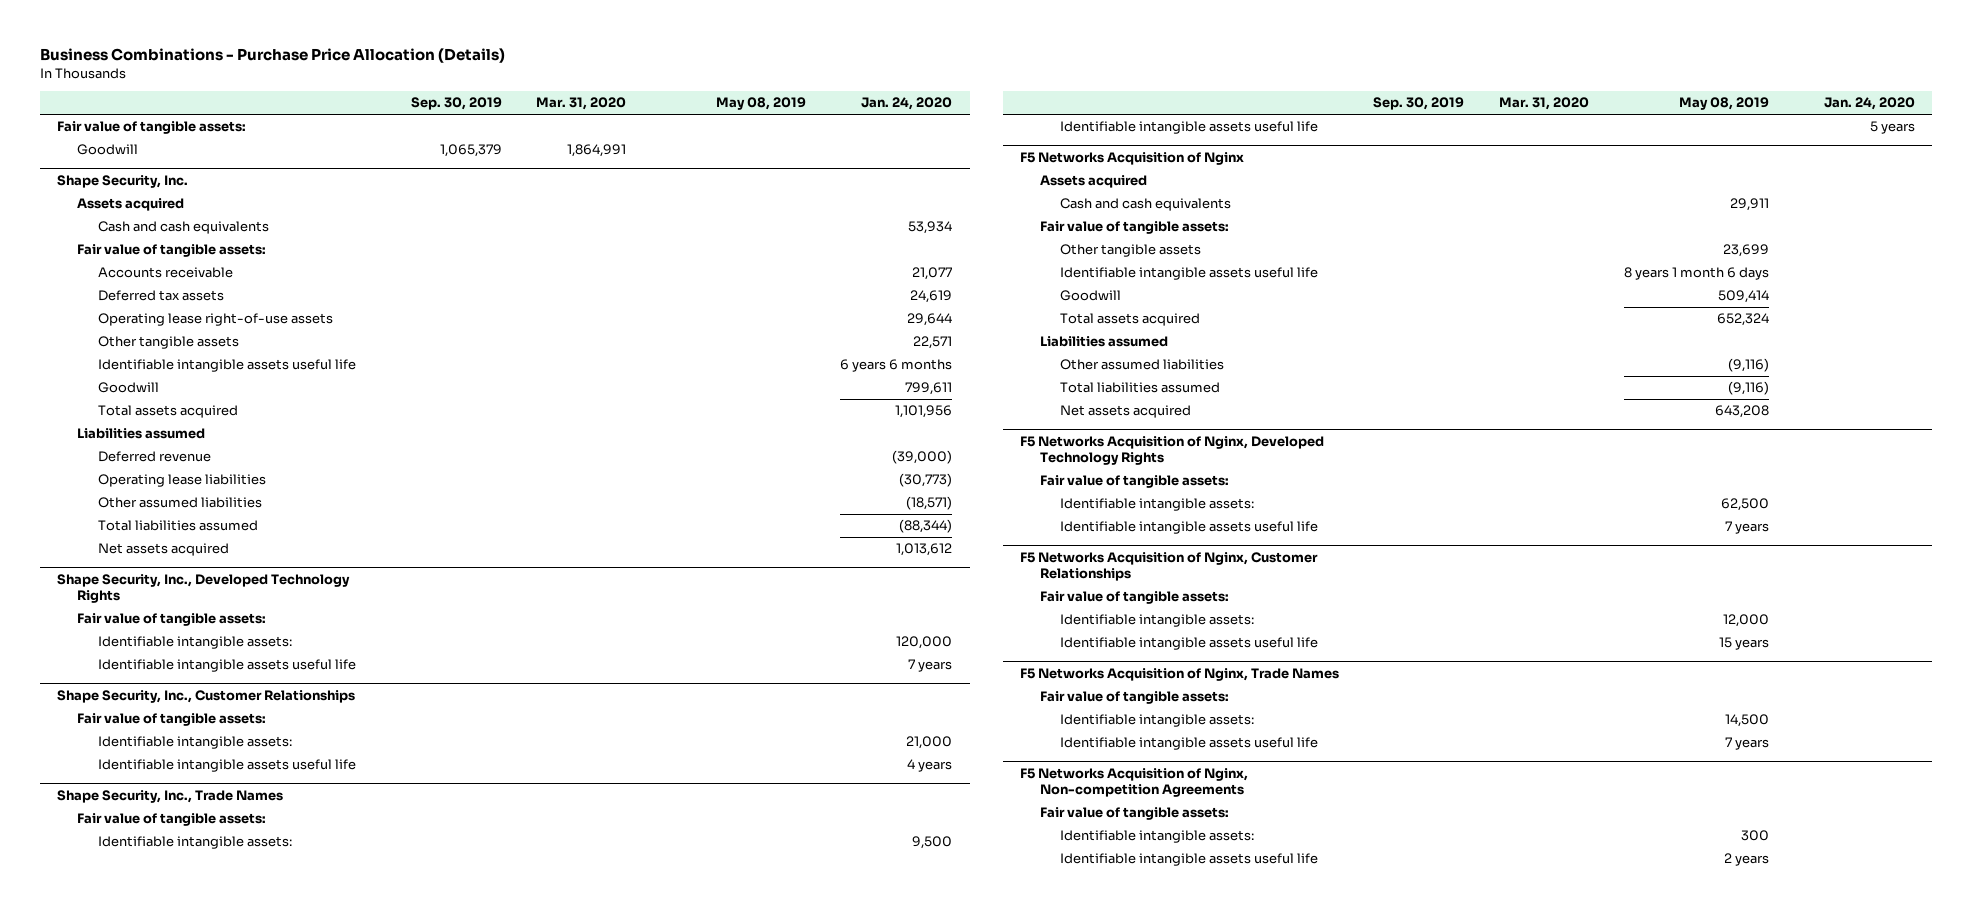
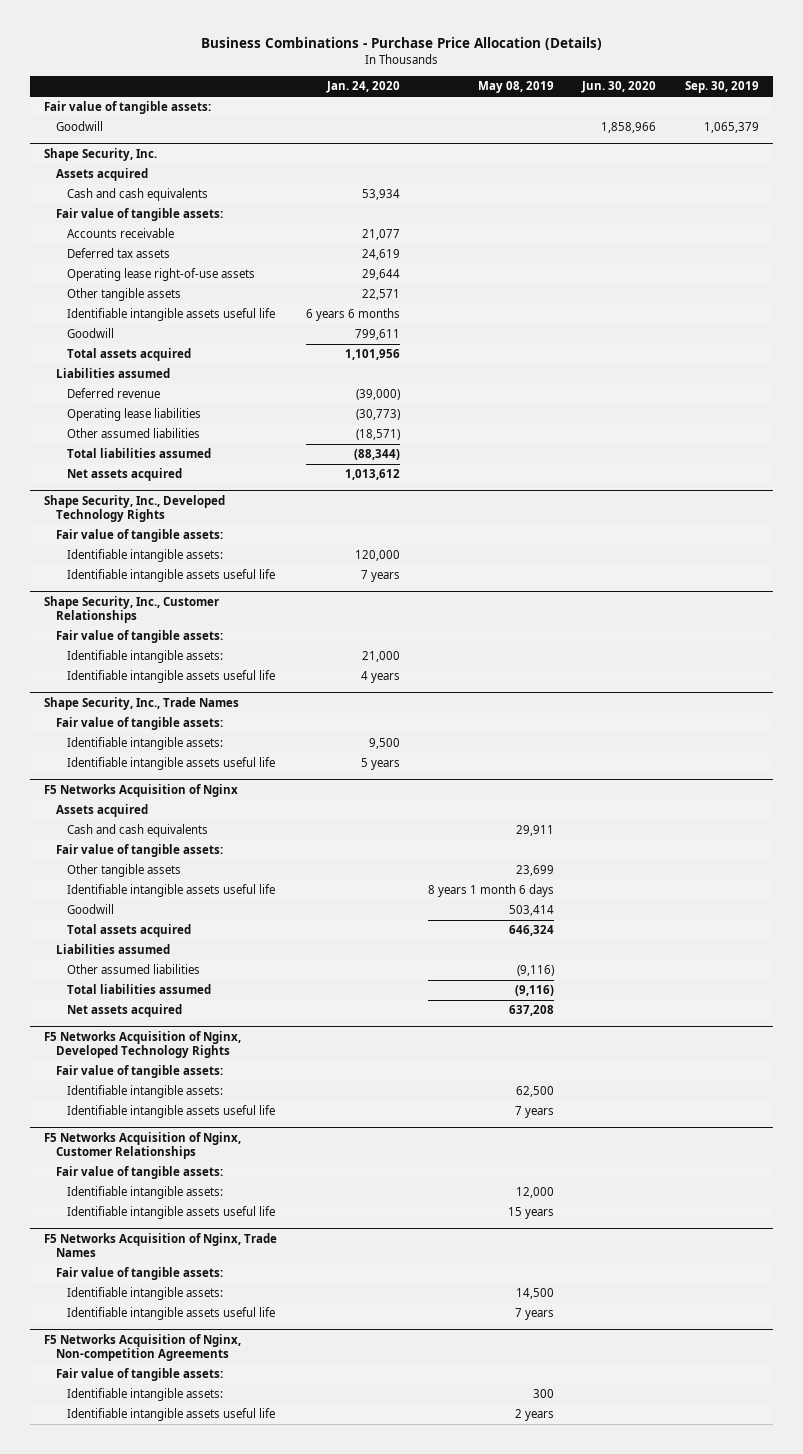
[536,97,627,111] Mar. 31, 2020 -> none
none -> [581,81,657,94] Jun. 30, 2020
[1717,290,1769,304] 509,414 -> [509,905,555,917] 503,414
[1716,313,1769,327] 652,324 -> [509,925,555,937] 646,324
[1714,405,1769,419] 643,208 -> [509,1005,555,1017] 637,208

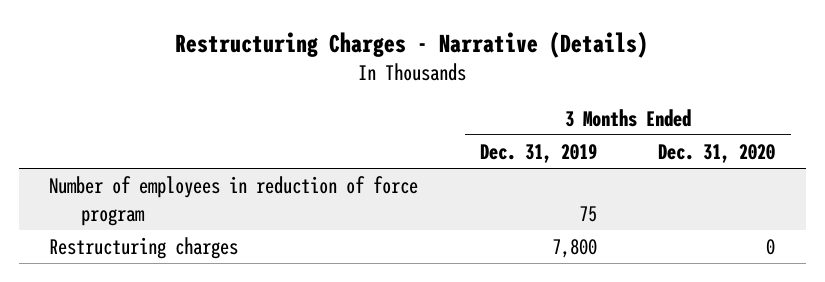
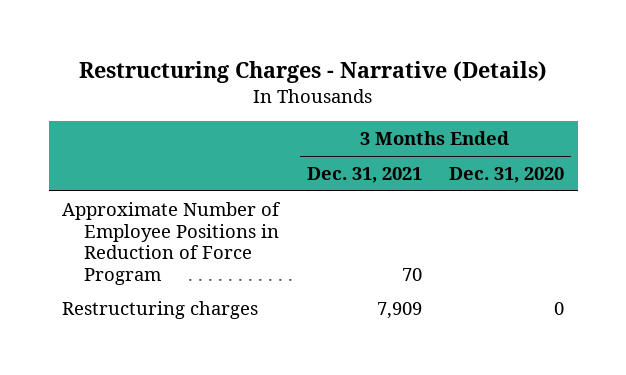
[479,143,597,163] Dec. 31, 2019 -> none
none -> [306,167,422,184] Dec. 31, 2021
[49,176,419,226] Number of employees in reduction of force program -> [62,202,282,285] Approximate Number of Employee Positions in Reduction of Force Program

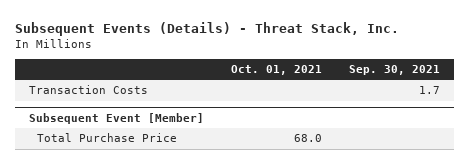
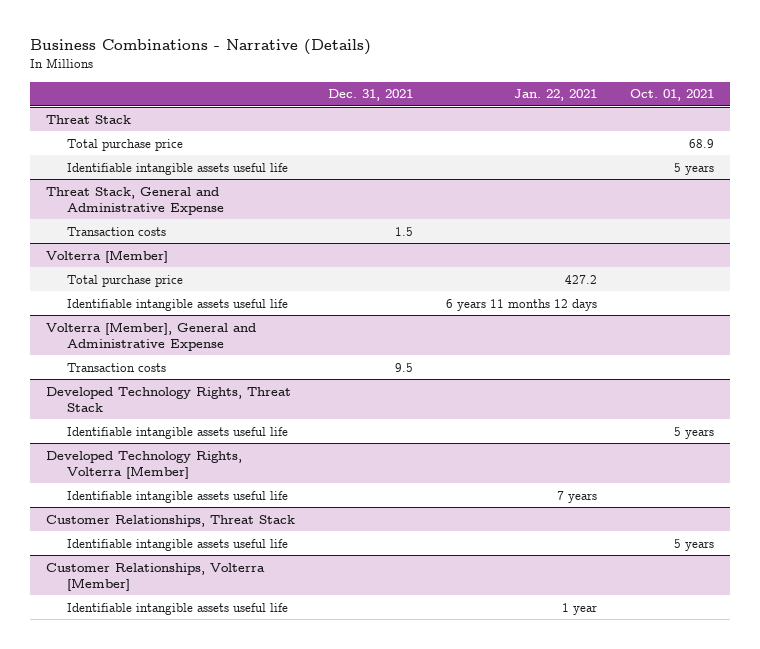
[15,21,400,36] Subsequent Events (Details) - Threat Stack, Inc. -> [29,39,371,56] Business Combinations - Narrative (Details)
[349,65,441,76] Sep. 30, 2021 -> none
none -> [328,89,414,102] Dec. 31, 2021
none -> [514,89,598,102] Jan. 22, 2021
[28,85,148,95] Transaction Costs -> none
[28,113,204,125] Subsequent Event [Member] -> [46,114,132,124] Threat Stack
[37,133,178,143] Total Purchase Price -> [67,138,184,151] Total purchase price
[294,134,323,143] 68.0 -> [688,138,714,148] 68.9
none -> [67,162,289,175] Identifiable intangible assets useful life
none -> [46,186,225,215] Threat Stack, General and Administrative Expense
none -> [67,226,167,236] Transaction costs
none -> [46,249,169,263] Volterra [Member]
none -> [67,274,184,287] Total purchase price
none -> [67,298,289,311] Identifiable intangible assets useful life
none -> [46,321,257,351] Volterra [Member], General and Administrative Expense
none -> [67,362,167,372] Transaction costs
none -> [46,386,292,412] Developed Technology Rights, Threat Stack
none -> [67,426,289,439] Identifiable intangible assets useful life
none -> [46,450,243,479] Developed Technology Rights, Volterra [Member]
none -> [67,490,289,503] Identifiable intangible assets useful life
none -> [46,514,296,527] Customer Relationships, Threat Stack
none -> [67,538,289,551] Identifiable intangible assets useful life
none -> [46,562,266,591] Customer Relationships, Volterra [Member]
none -> [67,602,289,615] Identifiable intangible assets useful life

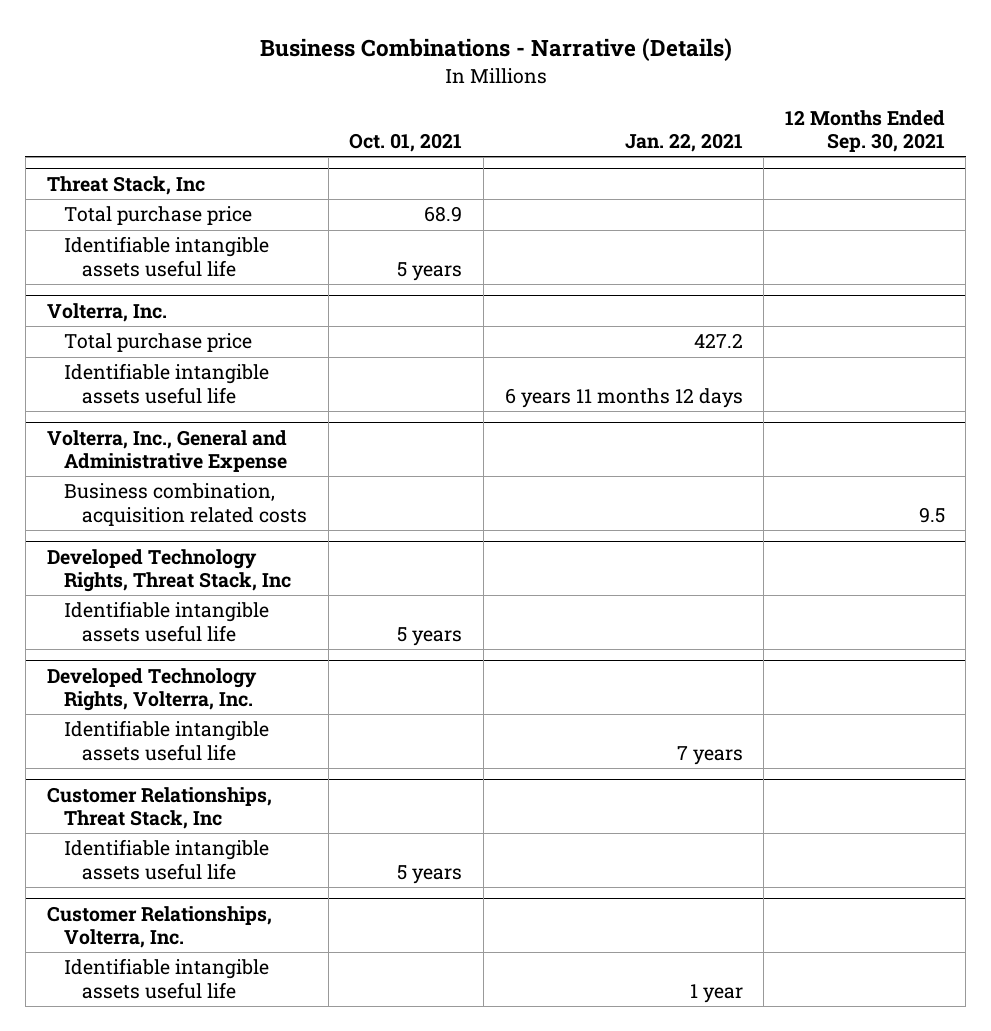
[328,89,414,102] Dec. 31, 2021 -> none
none -> [784,109,945,153] 12 Months Ended Sep. 30, 2021
[46,114,132,124] Threat Stack -> [46,176,205,196] Threat Stack, Inc
[46,186,225,215] Threat Stack, General and Administrative Expense -> none
[67,226,167,236] Transaction costs -> none
[46,249,169,263] Volterra [Member] -> [46,303,167,323] Volterra, Inc.
[67,362,167,372] Transaction costs -> none
[46,321,257,351] Volterra [Member], General and Administrative Expense -> [46,430,288,473] Volterra, Inc., General and Administrative Expense
none -> [64,483,308,526] Business combination, acquisition related costs
[46,386,292,412] Developed Technology Rights, Threat Stack -> [46,549,292,593] Developed Technology Rights, Threat Stack, Inc
[46,450,243,479] Developed Technology Rights, Volterra [Member] -> [46,668,257,712] Developed Technology Rights, Volterra, Inc.
[46,514,296,527] Customer Relationships, Threat Stack -> [46,787,272,830] Customer Relationships, Threat Stack, Inc
[46,562,266,591] Customer Relationships, Volterra [Member] -> [46,906,272,949] Customer Relationships, Volterra, Inc.

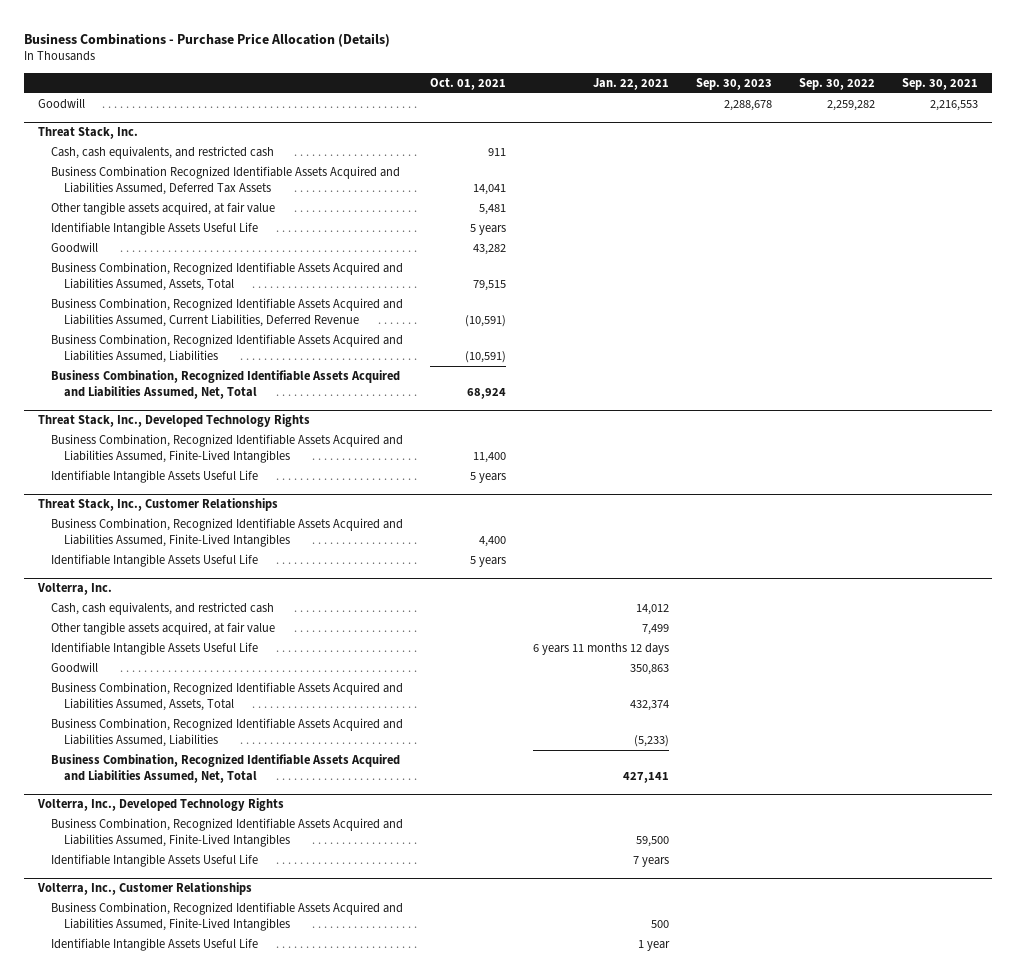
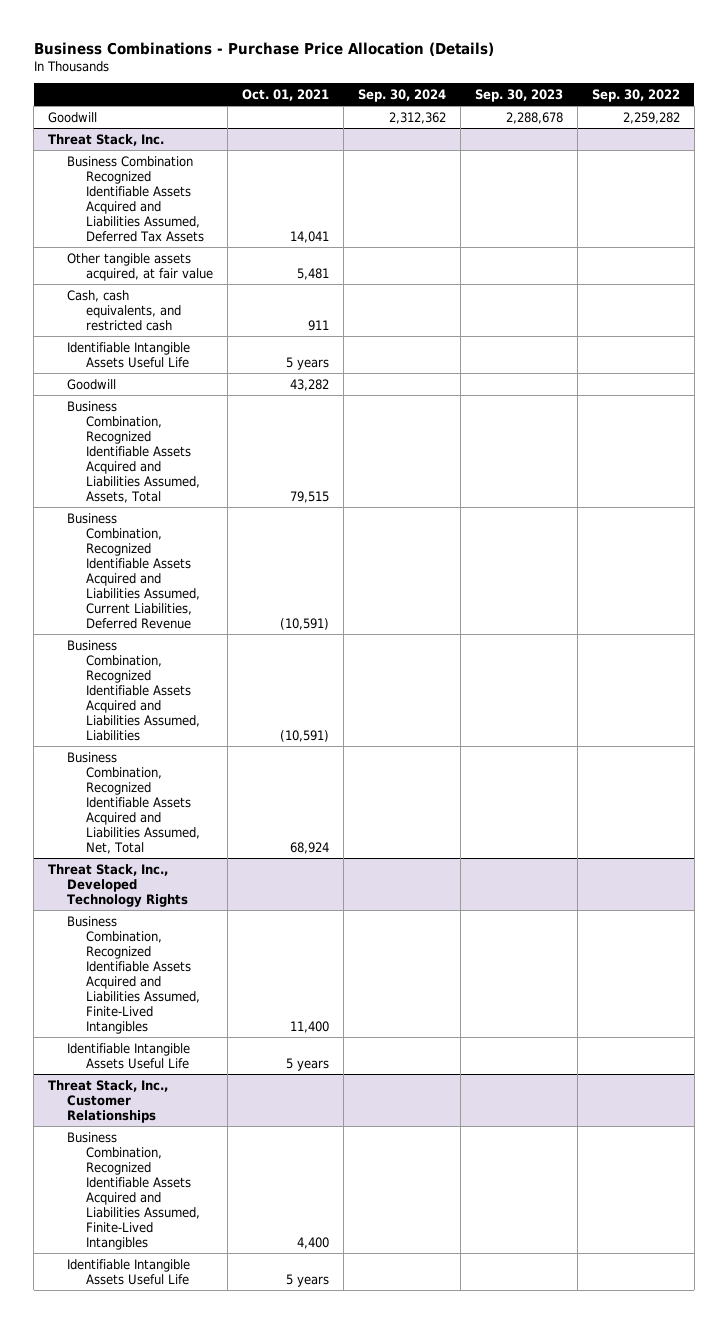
[593,77,670,90] Jan. 22, 2021 -> none
[902,77,979,90] Sep. 30, 2021 -> none
none -> [357,88,446,102] Sep. 30, 2024
[51,146,275,160] Cash, cash equivalents, and restricted cash -> [67,289,182,331] Cash, cash equivalents, and restricted cash
[36,583,112,596] Volterra, Inc. -> none
[51,602,275,616] Cash, cash equivalents, and restricted cash -> none
[51,622,276,636] Other tangible assets acquired, at fair value -> none
[51,642,259,656] Identifiable Intangible Assets Useful Life -> none
[51,662,99,674] Goodwill -> none
[51,682,404,712] Business Combination, Recognized Identifiable Assets Acquired and Liabilities Assumed, Assets, Total -> none
[51,718,404,748] Business Combination, Recognized Identifiable Assets Acquired and Liabilities Assumed, Liabilities -> none
[51,754,401,784] Business Combination, Recognized Identifiable Assets Acquired and Liabilities Assumed, Net, Total -> none
[36,798,284,812] Volterra, Inc., Developed Technology Rights -> none
[51,818,404,848] Business Combination, Recognized Identifiable Assets Acquired and Liabilities Assumed, Finite-Lived Intangibles -> none
[51,854,259,868] Identifiable Intangible Assets Useful Life -> none
[36,882,252,896] Volterra, Inc., Customer Relationships -> none
[51,902,404,932] Business Combination, Recognized Identifiable Assets Acquired and Liabilities Assumed, Finite-Lived Intangibles -> none
[51,938,259,952] Identifiable Intangible Assets Useful Life -> none

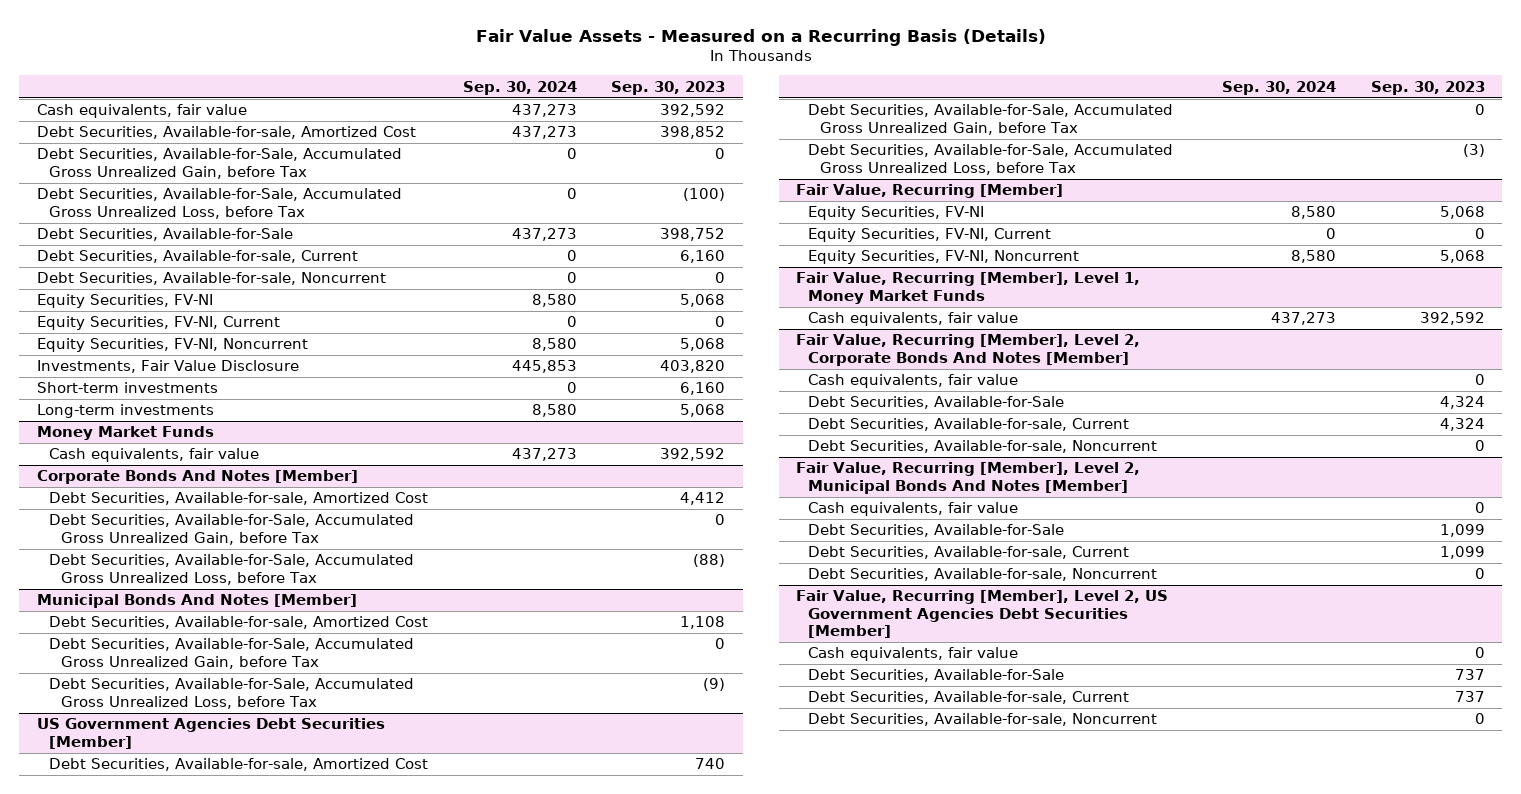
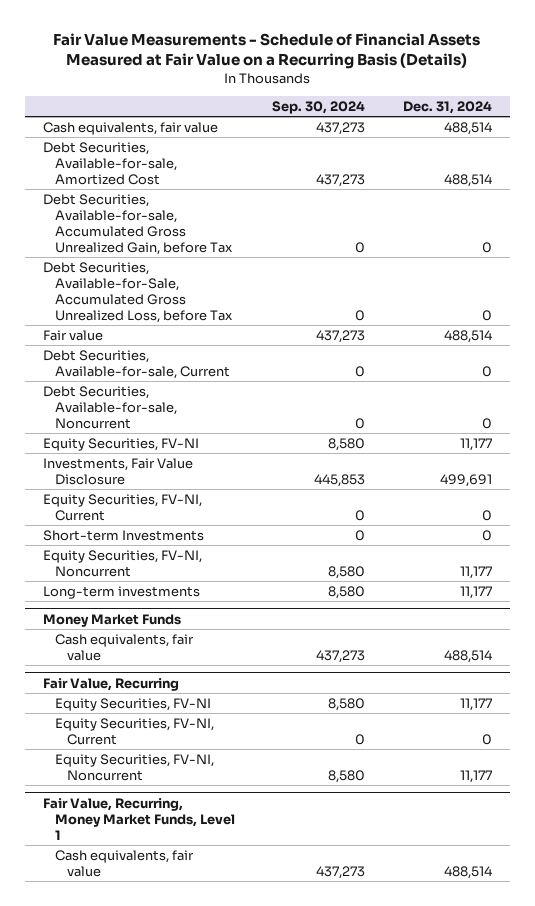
[475,28,1046,46] Fair Value Assets - Measured on a Recurring Basis (Details) -> [53,32,481,70] Fair Value Measurements - Schedule of Financial Assets Measured at Fair Value on a Recurring Basis (Details)
[611,80,726,95] Sep. 30, 2023 -> none
none -> [402,100,492,114] Dec. 31, 2024
[36,148,402,179] Debt Securities, Available-for-Sale, Accumulated Gross Unrealized Gain, before Tax -> [43,193,234,255] Debt Securities, Available-for-sale, Accumulated Gross Unrealized Gain, before Tax
[36,228,293,242] Debt Securities, Available-for-Sale -> [43,329,104,341] Fair value
[36,360,299,374] Investments, Fair Value Disclosure -> [43,457,194,485] Investments, Fair Value Disclosure
none -> [43,529,205,541] Short-term Investments
[36,382,218,394] Short-term investments -> none
[36,470,358,485] Corporate Bonds And Notes [Member] -> none
[48,492,428,506] Debt Securities, Available-for-sale, Amortized Cost -> none
[48,514,414,545] Debt Securities, Available-for-Sale, Accumulated Gross Unrealized Gain, before Tax -> none
[48,554,414,585] Debt Securities, Available-for-Sale, Accumulated Gross Unrealized Loss, before Tax -> none
[36,594,357,609] Municipal Bonds And Notes [Member] -> none
[48,616,428,630] Debt Securities, Available-for-sale, Amortized Cost -> none
[48,638,414,669] Debt Securities, Available-for-Sale, Accumulated Gross Unrealized Gain, before Tax -> none
[48,678,414,709] Debt Securities, Available-for-Sale, Accumulated Gross Unrealized Loss, before Tax -> none
[36,718,385,749] US Government Agencies Debt Securities [Member] -> none
[48,758,428,772] Debt Securities, Available-for-sale, Amortized Cost -> none
[808,104,1174,135] Debt Securities, Available-for-Sale, Accumulated Gross Unrealized Gain, before Tax -> none
[808,144,1174,175] Debt Securities, Available-for-Sale, Accumulated Gross Unrealized Loss, before Tax -> none
[795,184,1063,199] Fair Value, Recurring [Member] -> [43,677,180,691] Fair Value, Recurring
[795,272,1140,304] Fair Value, Recurring [Member], Level 1, Money Market Funds -> [43,797,236,840] Fair Value, Recurring, Money Market Funds, Level 1
[795,334,1140,366] Fair Value, Recurring [Member], Level 2, Corporate Bonds And Notes [Member] -> none
[808,374,1019,389] Cash equivalents, fair value -> none
[808,396,1065,410] Debt Securities, Available-for-Sale -> none
[808,418,1130,432] Debt Securities, Available-for-sale, Current -> none
[808,440,1158,454] Debt Securities, Available-for-sale, Noncurrent -> none
[795,462,1140,494] Fair Value, Recurring [Member], Level 2, Municipal Bonds And Notes [Member] -> none
[808,502,1019,517] Cash equivalents, fair value -> none
[808,524,1065,538] Debt Securities, Available-for-Sale -> none
[808,546,1130,560] Debt Securities, Available-for-sale, Current -> none
[808,568,1158,582] Debt Securities, Available-for-sale, Noncurrent -> none
[795,590,1168,638] Fair Value, Recurring [Member], Level 2, US Government Agencies Debt Securities [Member] -> none
[808,647,1019,662] Cash equivalents, fair value -> none
[808,669,1065,683] Debt Securities, Available-for-Sale -> none
[808,691,1130,705] Debt Securities, Available-for-sale, Current -> none
[808,713,1158,727] Debt Securities, Available-for-sale, Noncurrent -> none

